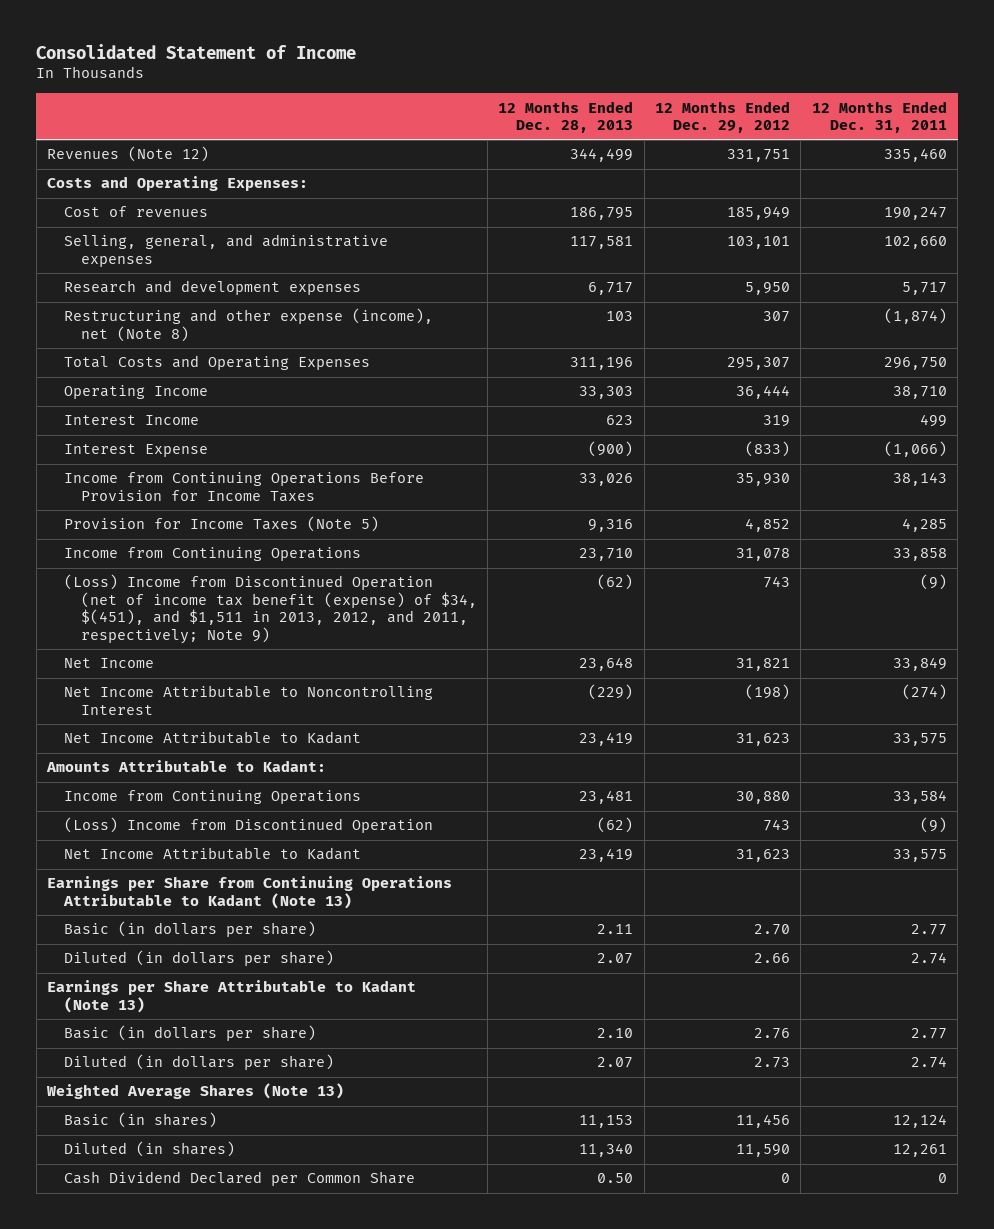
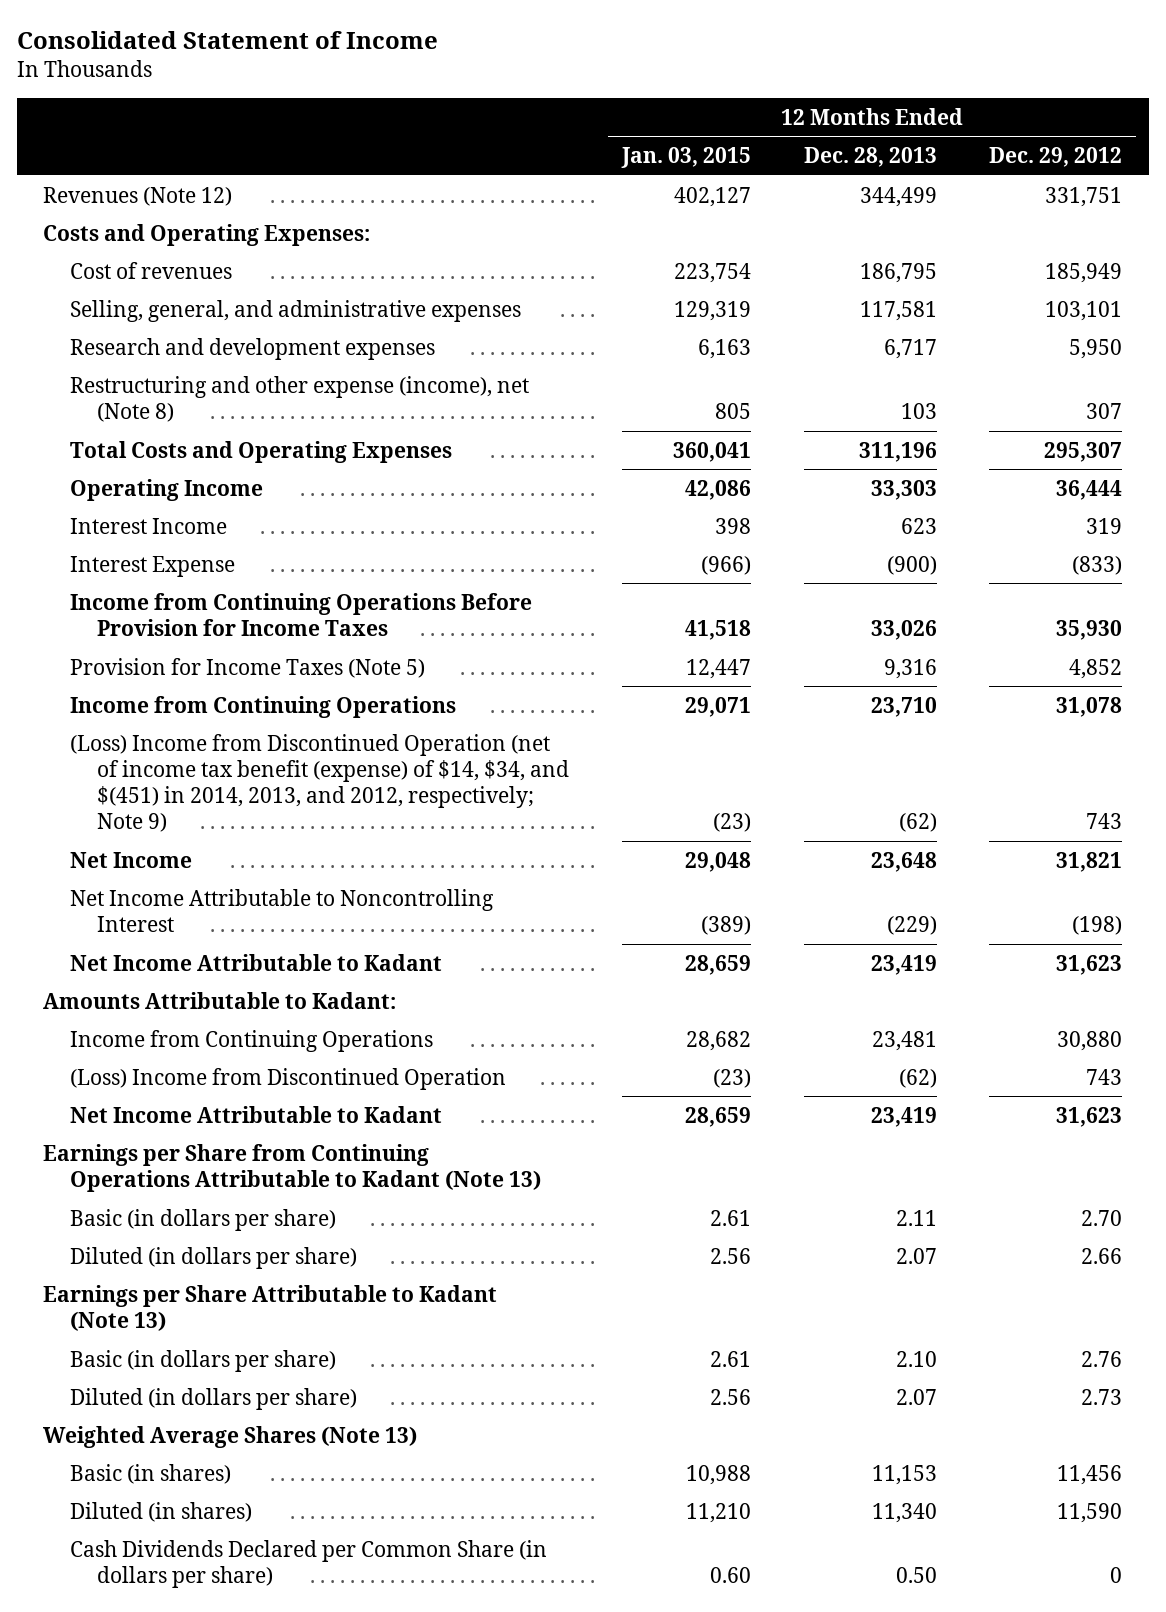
[811,100,947,133] 12 Months Ended Dec. 31, 2011 -> none
none -> [620,147,751,169] Jan. 03, 2015
[63,574,477,644] (Loss) Income from Discontinued Operation (net of income tax benefit (expense) of $34, $(451), and $1,511 in 2013, 2012, and 2011, respectively; Note 9) -> [69,733,569,833] (Loss) Income from Discontinued Operation (net of income tax benefit (expense) of $14, $34, and $(451) in 2014, 2013, and 2012, respectively; Note 9)
[63,1171,415,1187] Cash Dividend Declared per Common Share -> [69,1539,547,1588] Cash Dividends Declared per Common Share (in dollars per share)

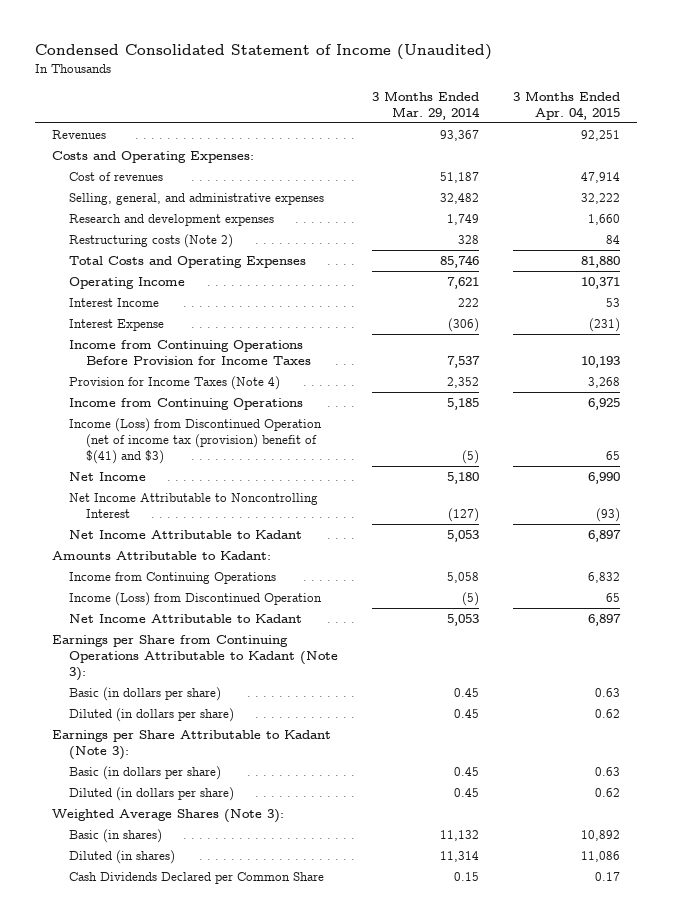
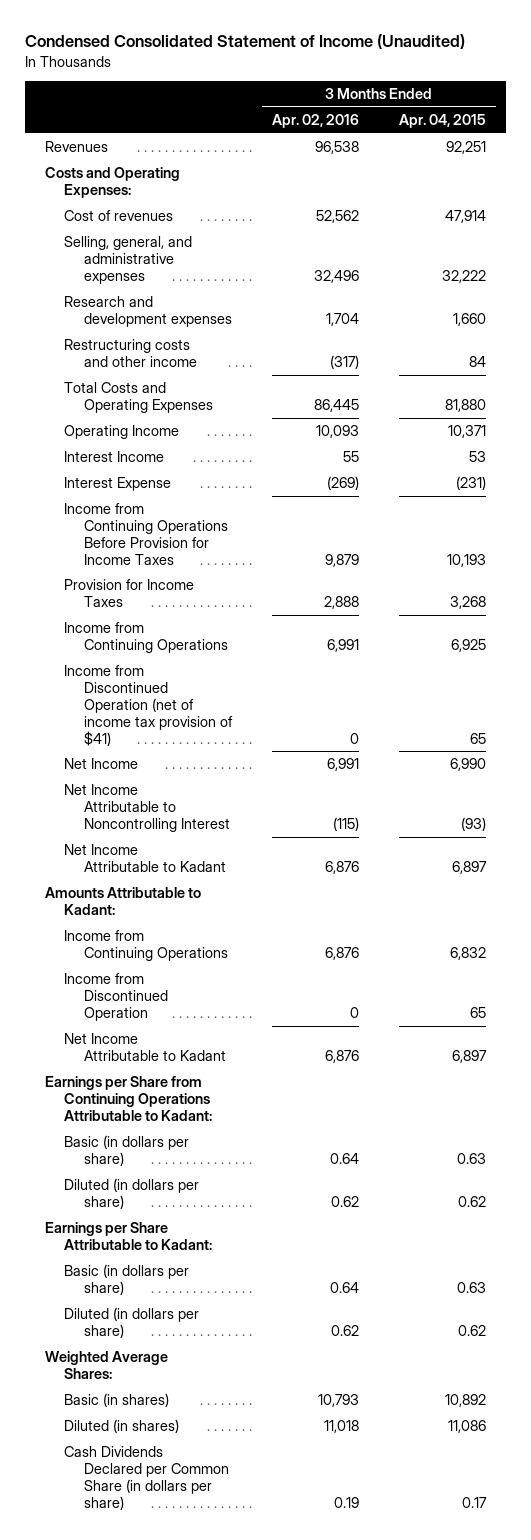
[372,90,481,120] 3 Months Ended Mar. 29, 2014 -> none
none -> [272,113,360,128] Apr. 02, 2016
[69,234,234,249] Restructuring costs (Note 2) -> [64,339,198,368] Restructuring costs and other income
[69,376,281,391] Provision for Income Taxes (Note 4) -> [64,579,195,608] Provision for Income Taxes
[69,418,323,464] Income (Loss) from Discontinued Operation (net of income tax (provision) benefit of $(41) and $3) -> [64,665,234,746] Income from Discontinued Operation (net of income tax provision of $41)
[69,592,323,607] Income (Loss) from Discontinued Operation -> [64,973,169,1021] Income from Discontinued Operation
[52,635,339,681] Earnings per Share from Continuing Operations Attributable to Kadant (Note 3): -> [44,1076,213,1121] Earnings per Share from Continuing Operations Attributable to Kadant:
[52,730,332,760] Earnings per Share Attributable to Kadant (Note 3): -> [44,1222,213,1251] Earnings per Share Attributable to Kadant:
[52,809,285,824] Weighted Average Shares (Note 3): -> [44,1351,168,1380] Weighted Average Shares:
[69,872,325,885] Cash Dividends Declared per Common Share -> [64,1446,230,1510] Cash Dividends Declared per Common Share (in dollars per share)

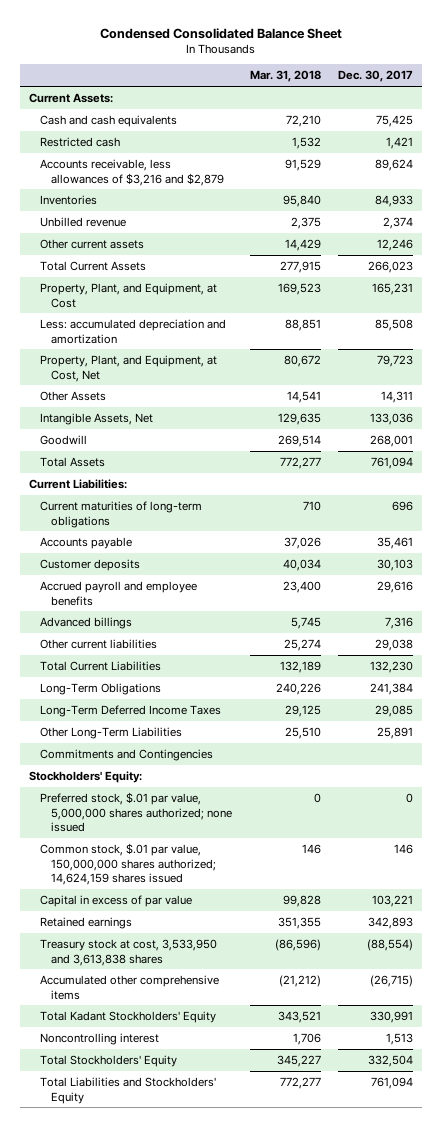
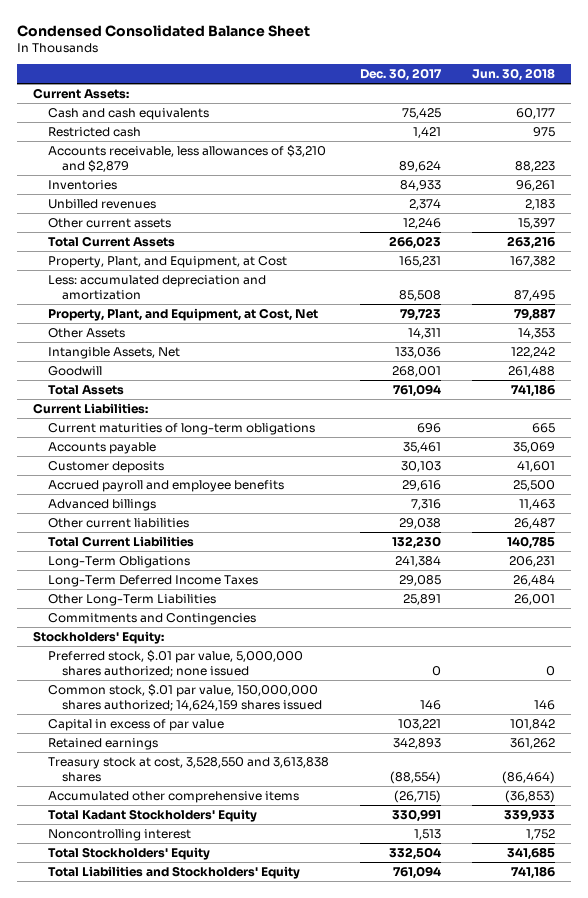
[249,70,321,83] Mar. 31, 2018 -> none
none -> [471,68,555,82] Jun. 30, 2018
[39,158,225,186] Accounts receivable, less allowances of $3,216 and $2,879 -> [47,144,326,172] Accounts receivable, less allowances of $3,210 and $2,879
[39,216,126,227] Unbilled revenue -> [47,198,156,209] Unbilled revenues
[39,938,217,966] Treasury stock at cost, 3,533,950 and 3,613,838 shares -> [47,756,329,782] Treasury stock at cost, 3,528,550 and 3,613,838 shares

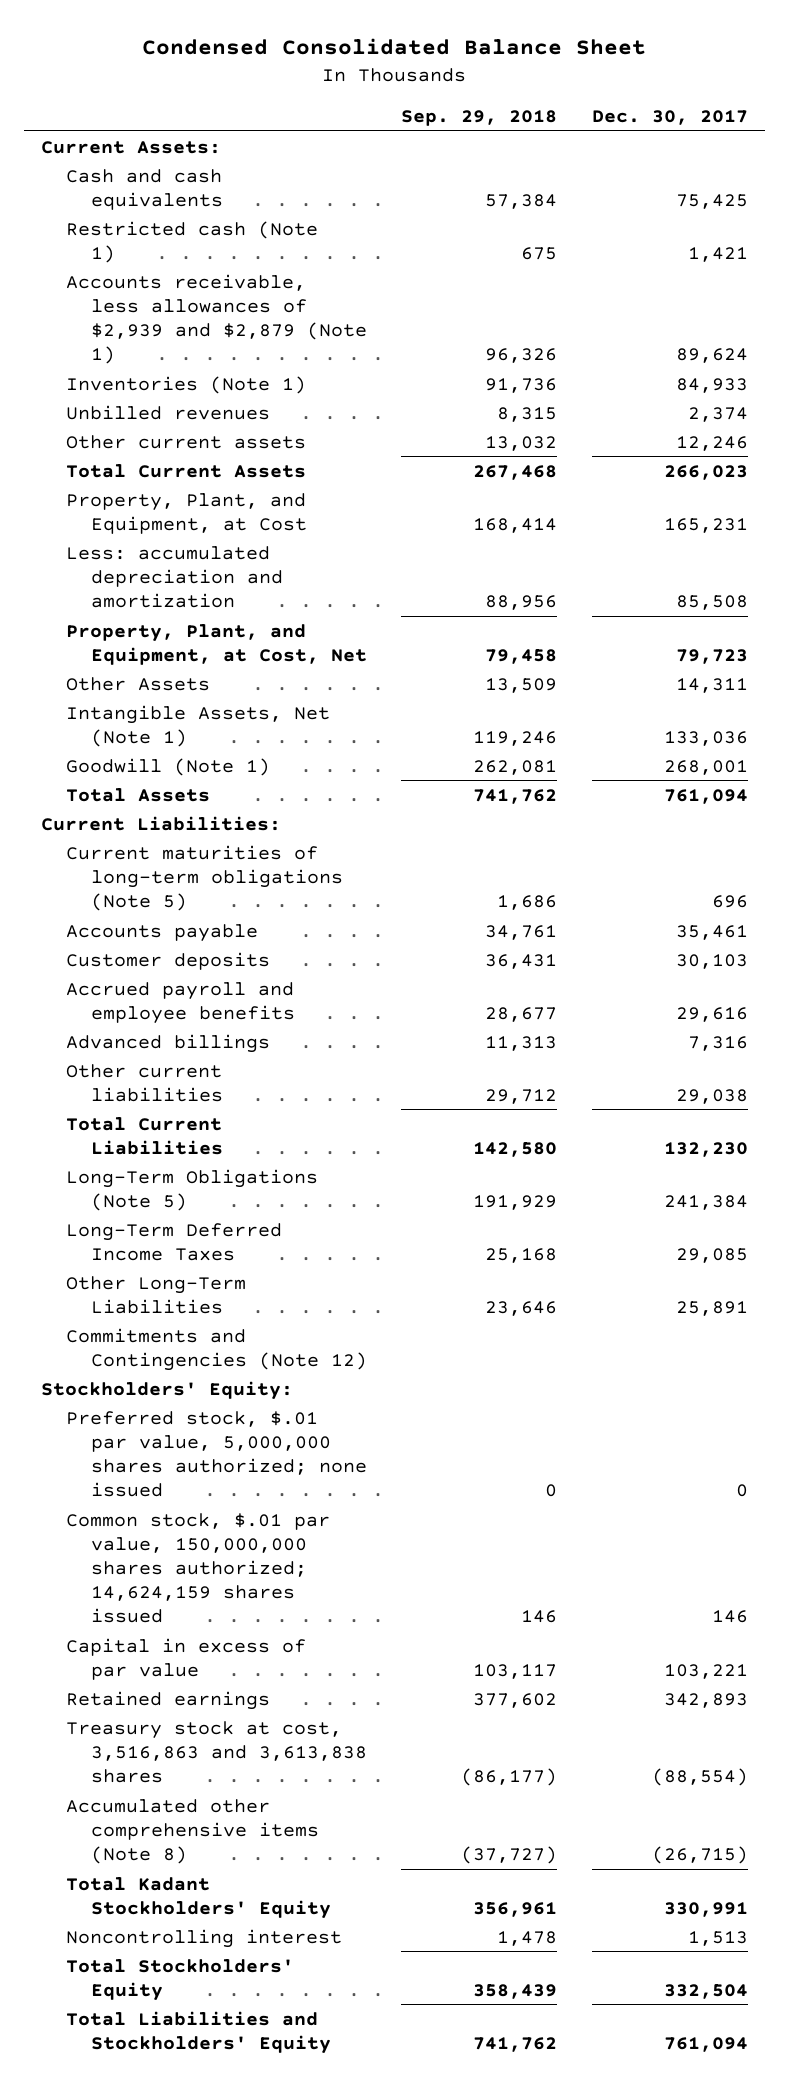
[471,68,555,82] Jun. 30, 2018 -> none
none -> [401,109,558,126] Sep. 29, 2018
[47,126,141,137] Restricted cash -> [65,220,318,263] Restricted cash (Note 1)
[47,144,326,172] Accounts receivable, less allowances of $3,210 and $2,879 -> [65,273,367,364] Accounts receivable, less allowances of $2,939 and $2,879 (Note 1)
[47,179,117,190] Inventories -> [65,375,306,394] Inventories (Note 1)
[47,346,180,359] Intangible Assets, Net -> [65,704,330,747] Intangible Assets, Net (Note 1)
[47,365,102,376] Goodwill -> [65,757,270,776] Goodwill (Note 1)
[47,422,315,435] Current maturities of long-term obligations -> [65,844,343,911] Current maturities of long-term obligations (Note 5)
[47,555,190,568] Long-Term Obligations -> [65,1168,318,1211] Long-Term Obligations (Note 5)
[47,612,256,625] Commitments and Contingencies -> [65,1327,367,1371] Commitments and Contingencies (Note 12)
[47,756,329,782] Treasury stock at cost, 3,528,550 and 3,613,838 shares -> [65,1720,367,1783] Treasury stock at cost, 3,516,863 and 3,613,838 shares
[47,790,299,803] Accumulated other comprehensive items -> [65,1798,319,1864] Accumulated other comprehensive items (Note 8)

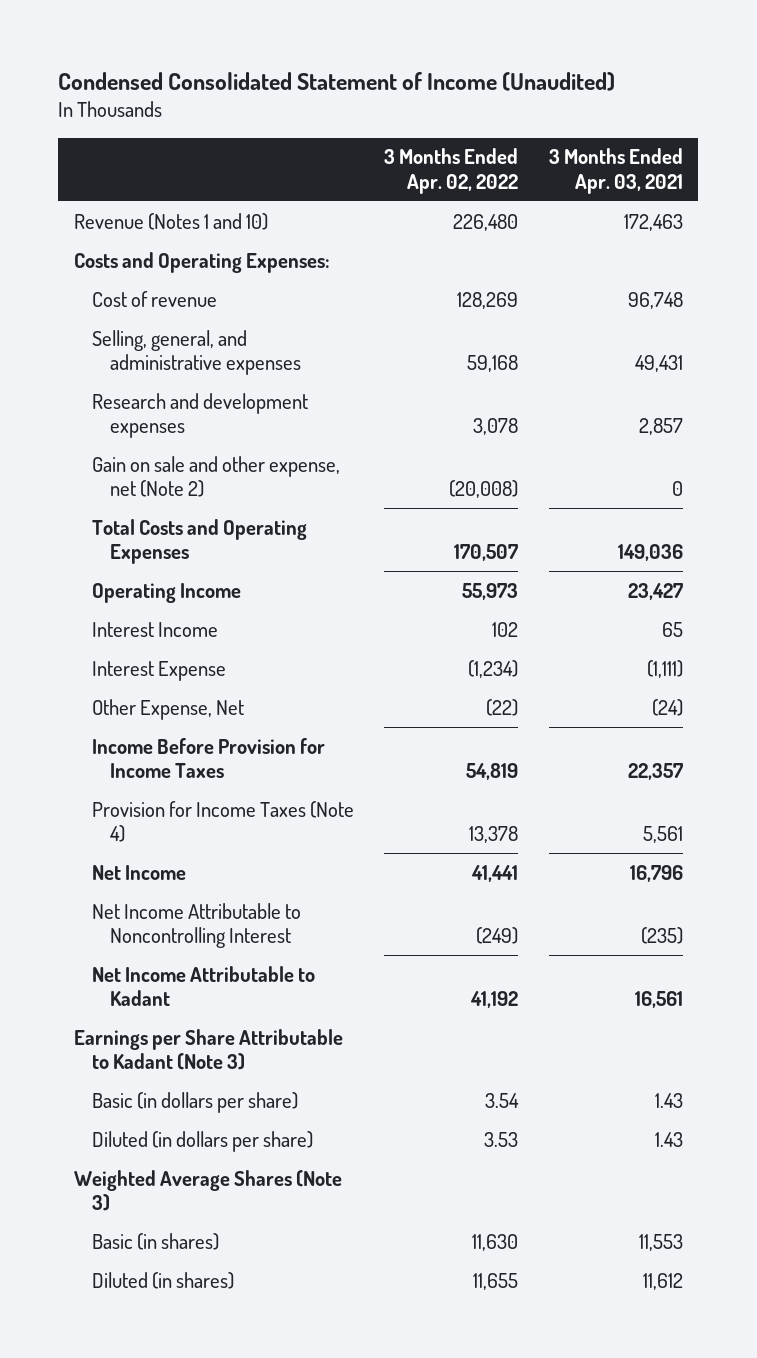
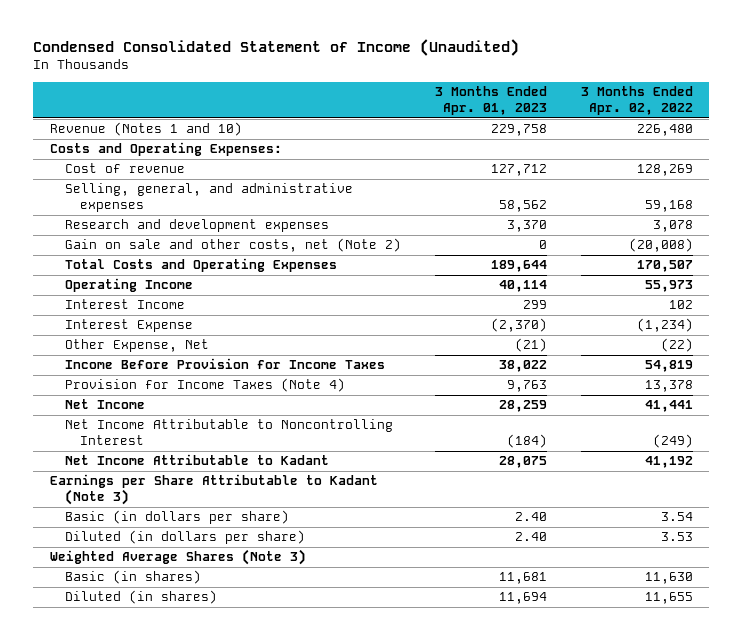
[548,148,683,194] 3 Months Ended Apr. 03, 2021 -> none
none -> [434,86,547,116] 3 Months Ended Apr. 01, 2023
[91,455,340,498] Gain on sale and other expense, net (Note 2) -> [64,238,401,253] Gain on sale and other costs, net (Note 2)

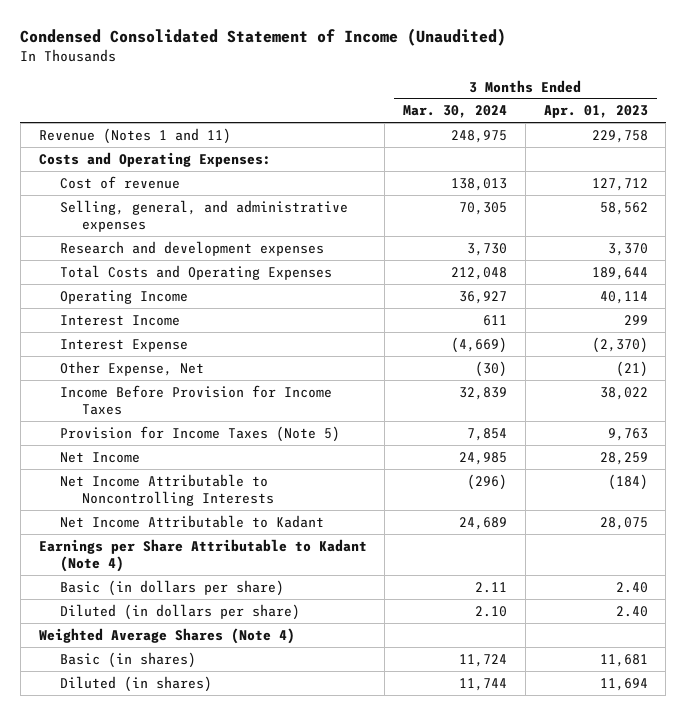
[580,86,693,116] 3 Months Ended Apr. 02, 2022 -> none
none -> [403,105,508,119] Mar. 30, 2024
[49,122,242,137] Revenue (Notes 1 and 10) -> [38,127,231,144] Revenue (Notes 1 and 11)
[64,238,401,253] Gain on sale and other costs, net (Note 2) -> none
[64,378,345,393] Provision for Income Taxes (Note 4) -> [60,425,341,442] Provision for Income Taxes (Note 5)
[64,419,393,446] Net Income Attributable to Noncontrolling Interest -> [60,473,275,507] Net Income Attributable to Noncontrolling Interests
[49,474,378,506] Earnings per Share Attributable to Kadant (Note 3) -> [38,538,367,573] Earnings per Share Attributable to Kadant (Note 4)
[49,549,306,566] Weighted Average Shares (Note 3) -> [38,627,295,644] Weighted Average Shares (Note 4)

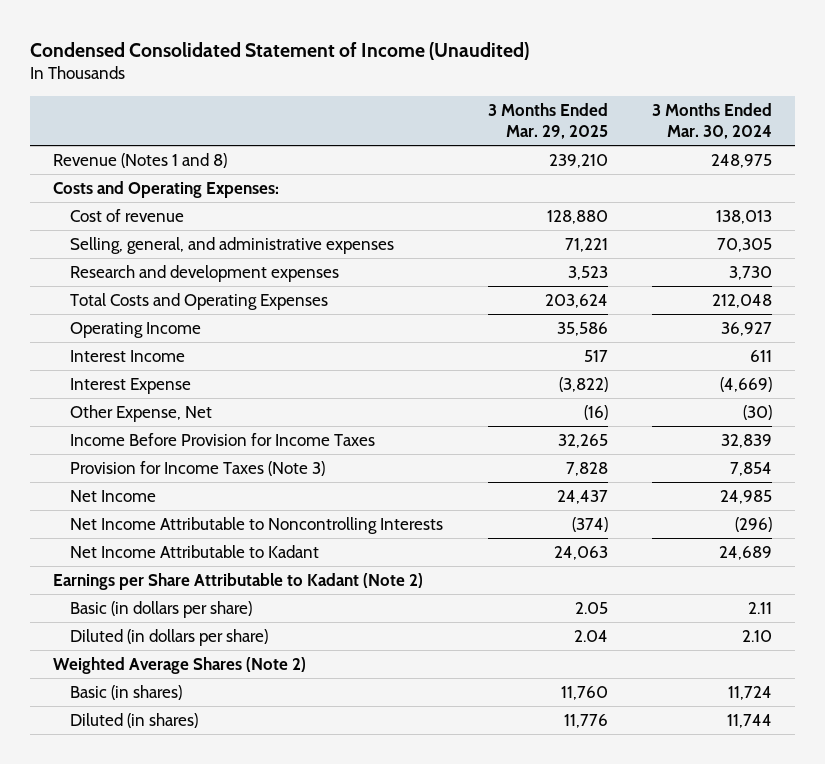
[543,105,648,119] Apr. 01, 2023 -> none
none -> [487,103,608,140] 3 Months Ended Mar. 29, 2025
[38,127,231,144] Revenue (Notes 1 and 11) -> [52,152,227,168] Revenue (Notes 1 and 8)
[60,425,341,442] Provision for Income Taxes (Note 5) -> [69,460,325,476] Provision for Income Taxes (Note 3)
[38,538,367,573] Earnings per Share Attributable to Kadant (Note 4) -> [52,572,423,590] Earnings per Share Attributable to Kadant (Note 2)
[38,627,295,644] Weighted Average Shares (Note 4) -> [52,656,306,674] Weighted Average Shares (Note 2)

